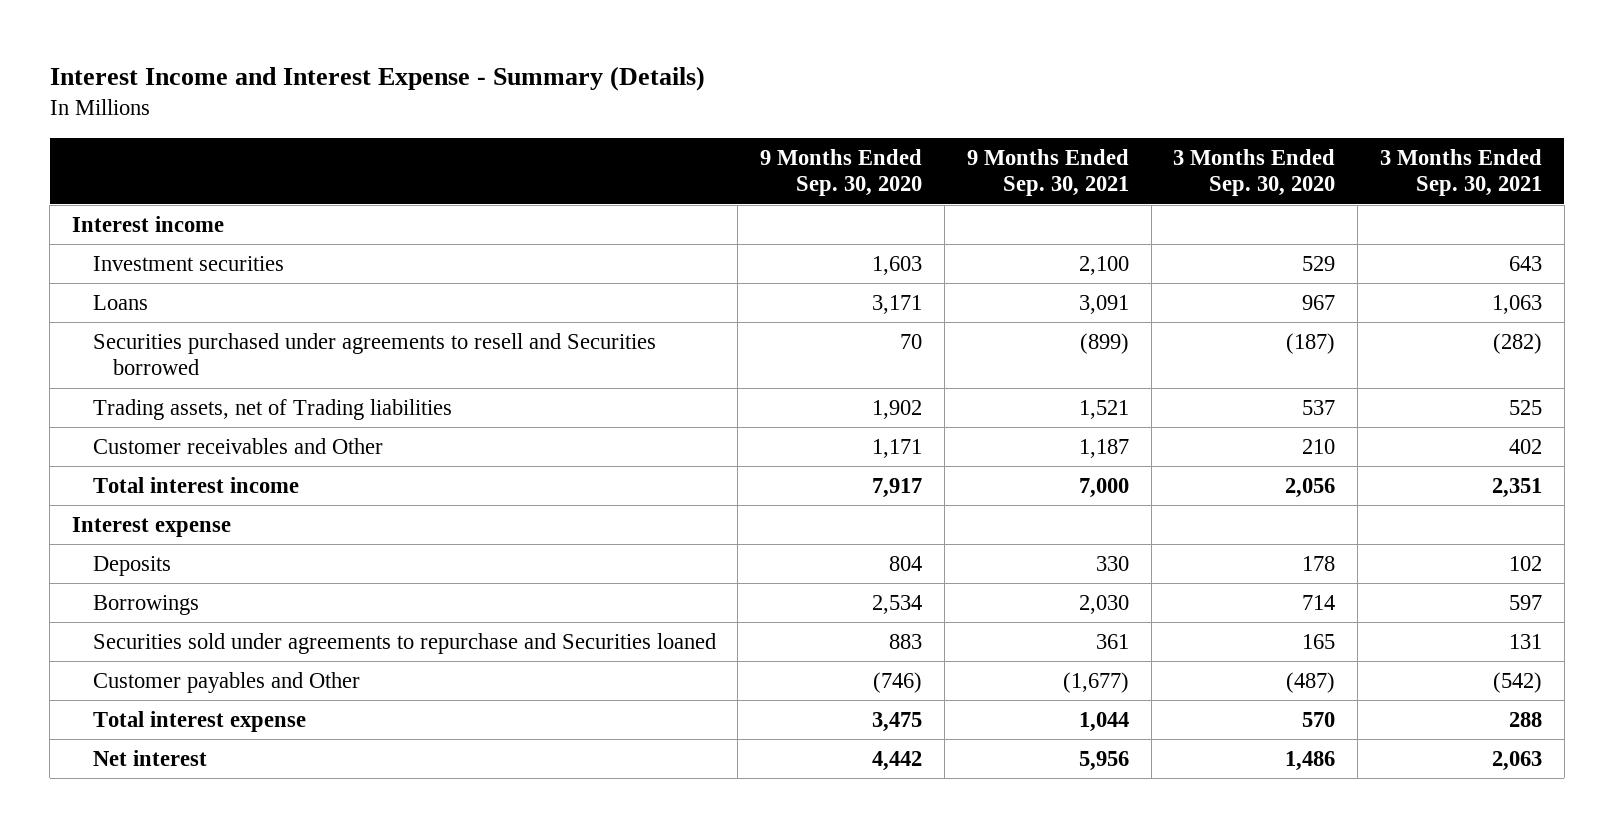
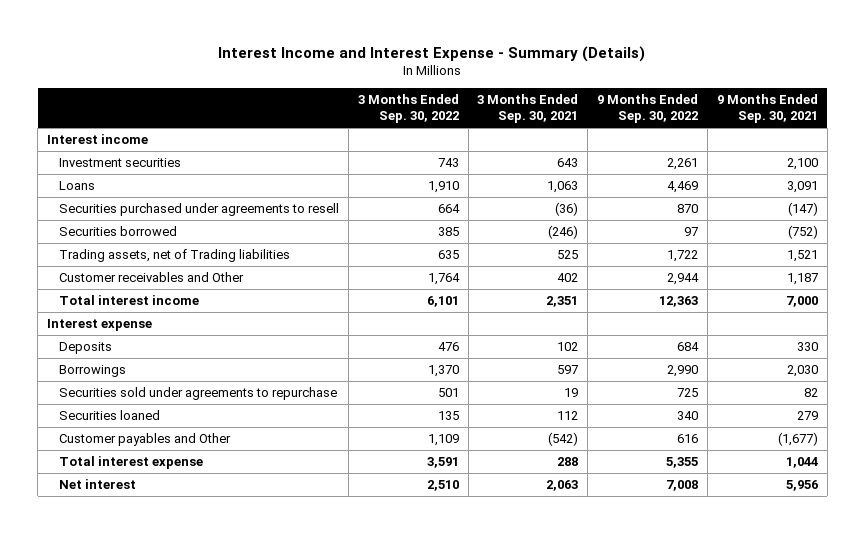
[760,148,923,197] 9 Months Ended Sep. 30, 2020 -> none
[1173,148,1336,197] 3 Months Ended Sep. 30, 2020 -> none
none -> [357,94,459,124] 3 Months Ended Sep. 30, 2022
none -> [597,94,699,124] 9 Months Ended Sep. 30, 2022
[92,333,656,376] Securities purchased under agreements to resell and Securities borrowed -> [58,203,339,217] Securities purchased under agreements to resell
[1079,333,1129,355] (899) -> [787,202,818,217] (147)
[1493,333,1543,355] (282) -> [555,202,579,217] (36)
none -> [58,226,177,237] Securities borrowed
[92,633,716,655] Securities sold under agreements to repurchase and Securities loaned -> [58,387,337,401] Securities sold under agreements to repurchase
[1095,634,1129,650] 361 -> [803,388,818,398] 82
[1509,634,1543,650] 131 -> [564,388,579,398] 19
none -> [58,410,160,421] Securities loaned

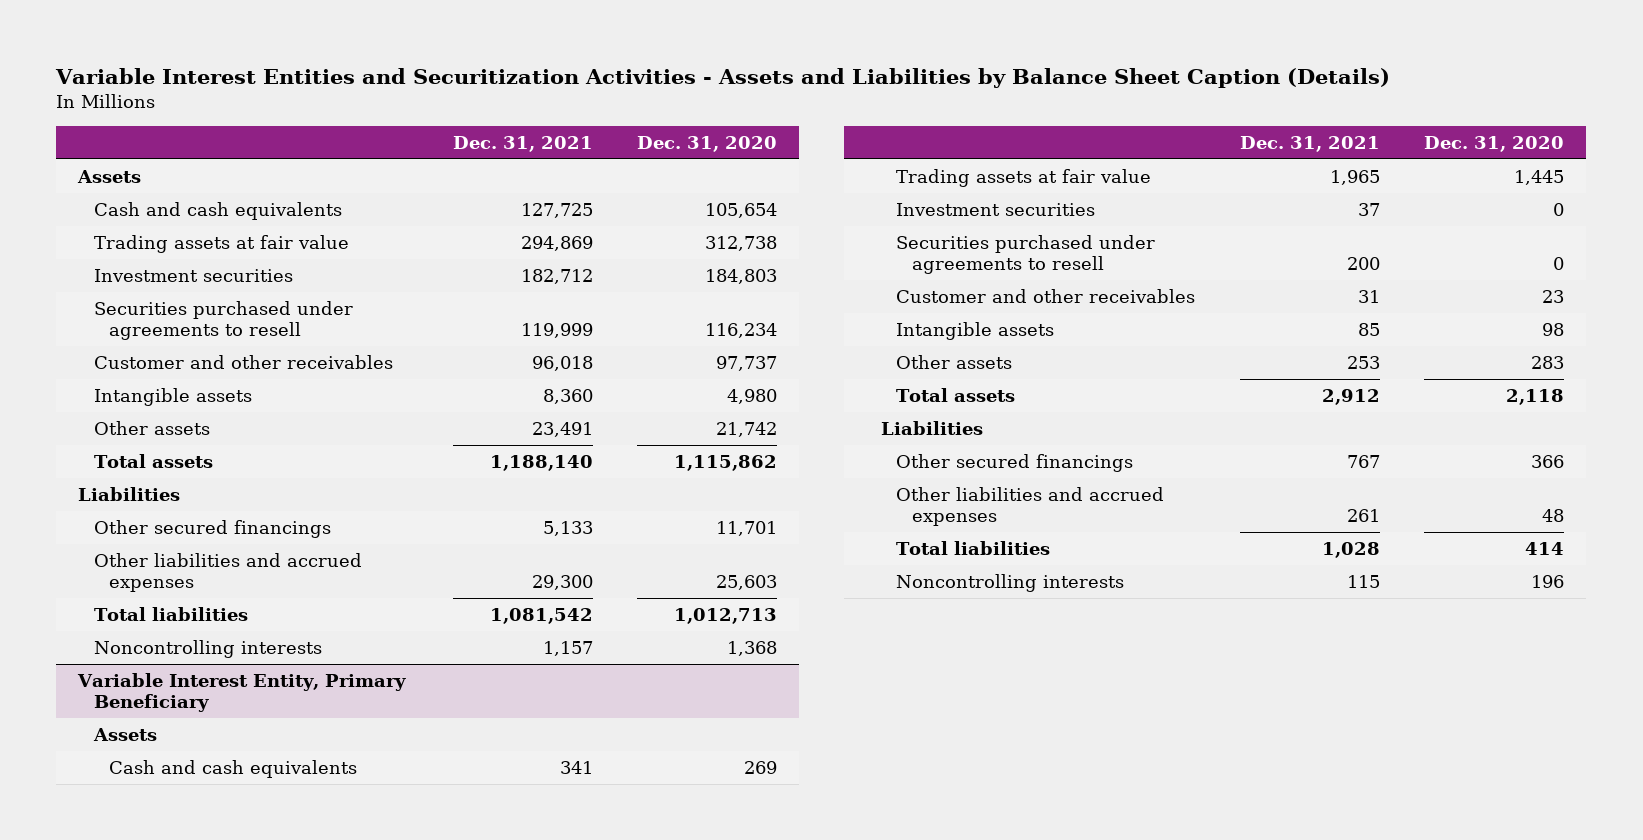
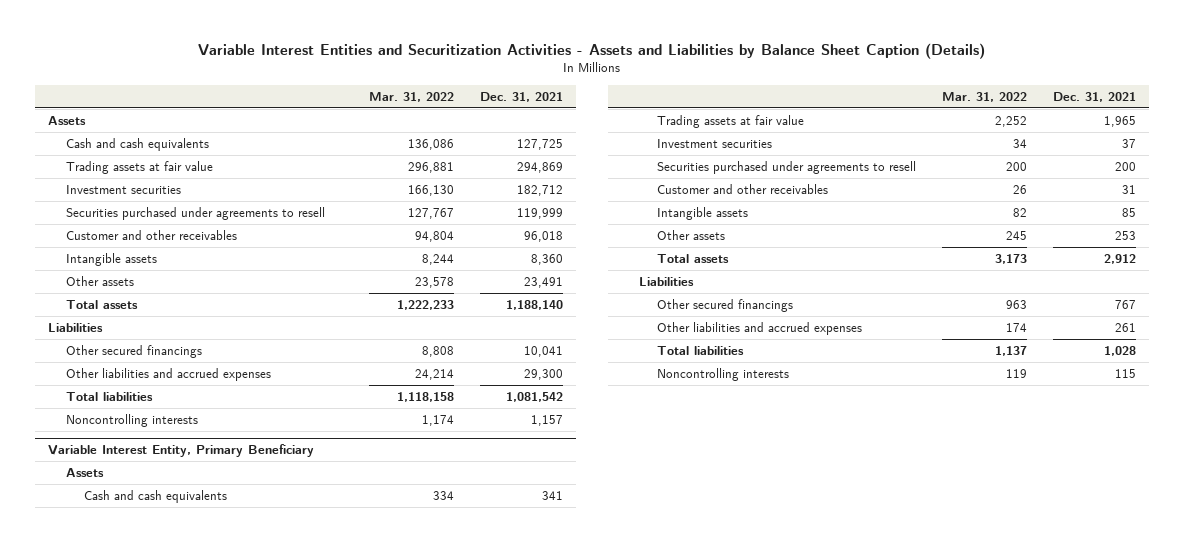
[636,135,777,152] Dec. 31, 2020 -> none
none -> [368,91,454,102] Mar. 31, 2022
[542,520,593,536] 5,133 -> [523,345,563,357] 10,041

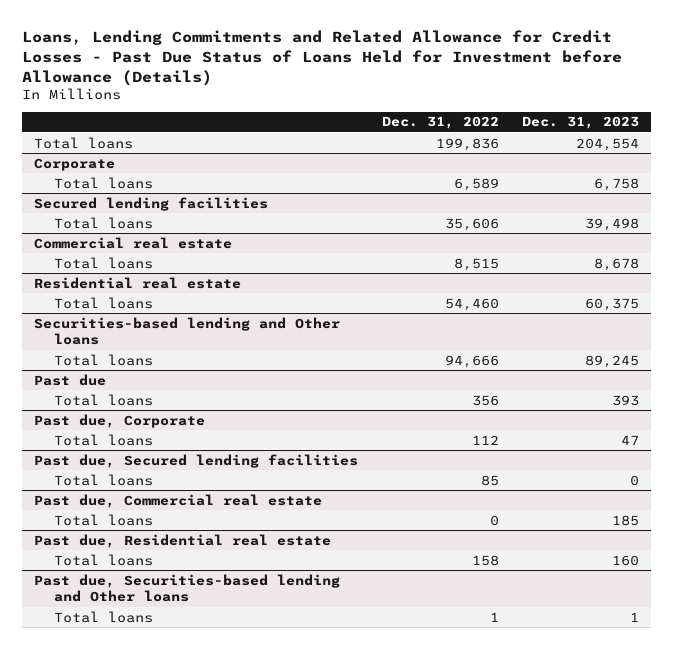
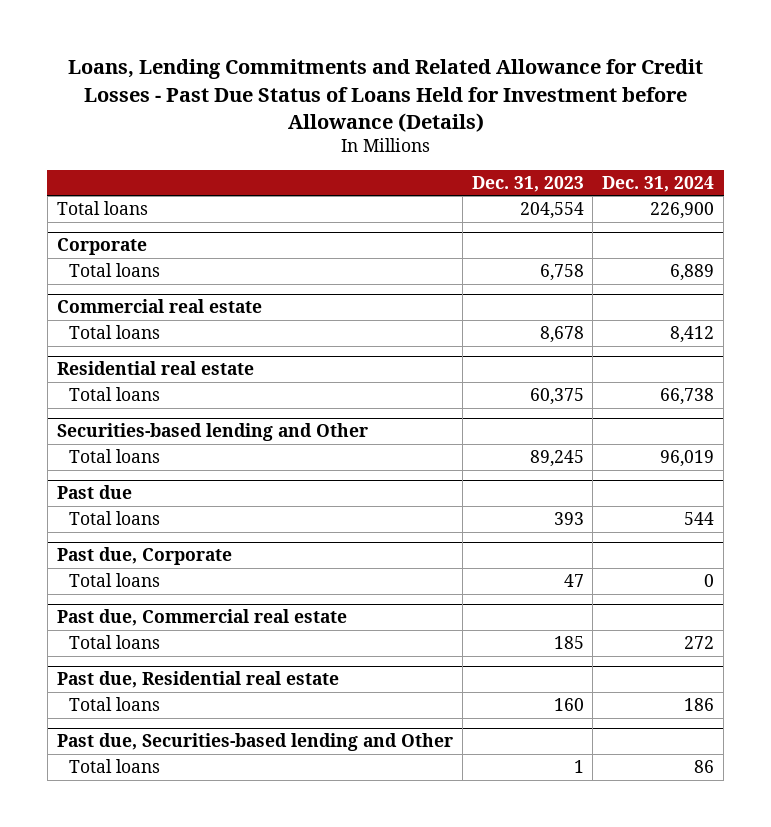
[381,116,499,130] Dec. 31, 2022 -> none
none -> [602,175,715,192] Dec. 31, 2024
[33,196,268,211] Secured lending facilities -> none
[53,216,153,229] Total loans -> none
[33,316,340,346] Securities-based lending and Other loans -> [56,423,368,442] Securities-based lending and Other
[33,453,358,468] Past due, Secured lending facilities -> none
[53,473,153,486] Total loans -> none
[33,573,340,603] Past due, Securities-based lending and Other loans -> [56,733,453,752] Past due, Securities-based lending and Other

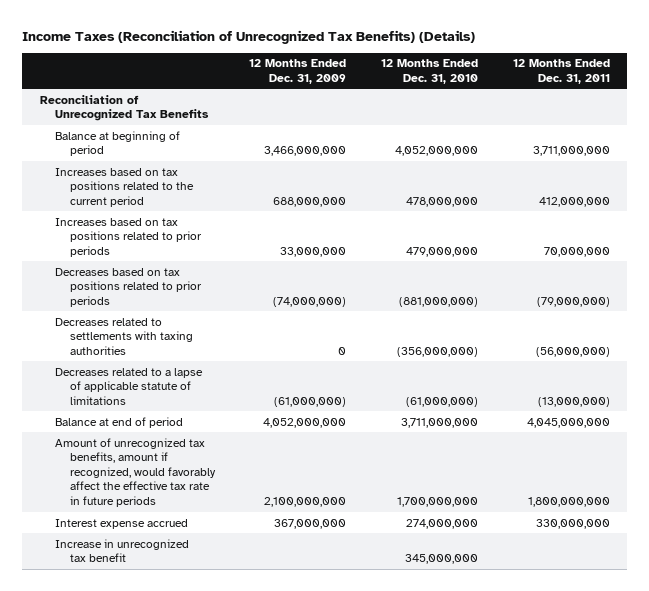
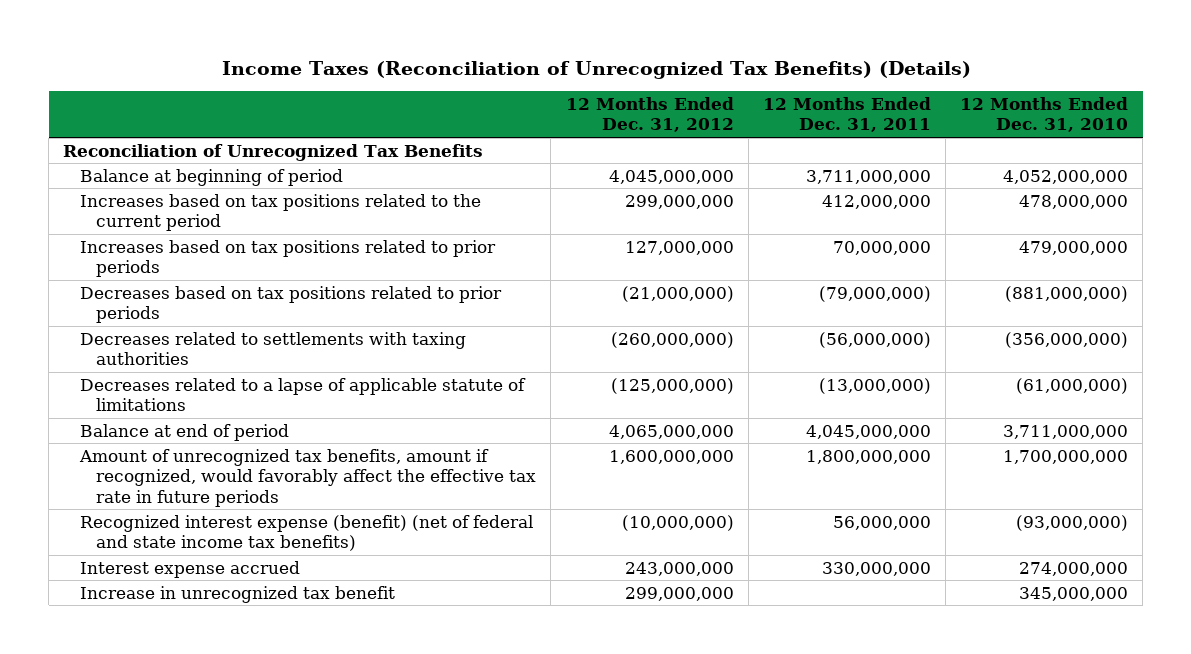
[249,59,347,84] 12 Months Ended Dec. 31, 2009 -> none
none -> [565,96,734,133] 12 Months Ended Dec. 31, 2012
none -> [79,514,533,552] Recognized interest expense (benefit) (net of federal and state income tax benefits)

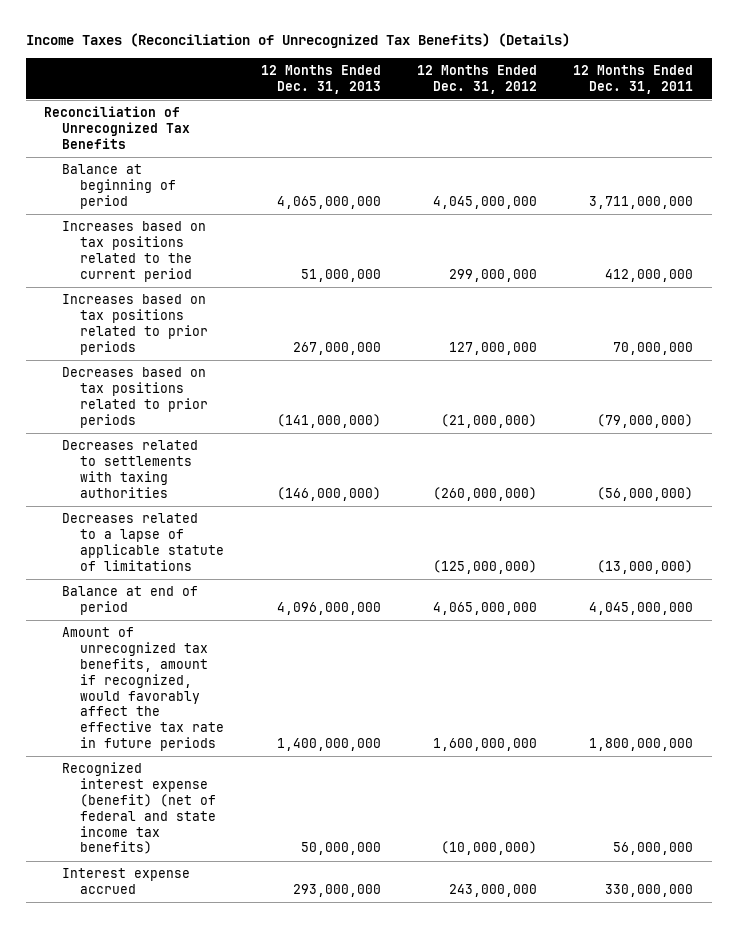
[960,96,1129,133] 12 Months Ended Dec. 31, 2010 -> none
none -> [260,64,381,94] 12 Months Ended Dec. 31, 2013
[79,585,395,603] Increase in unrecognized tax benefit -> none

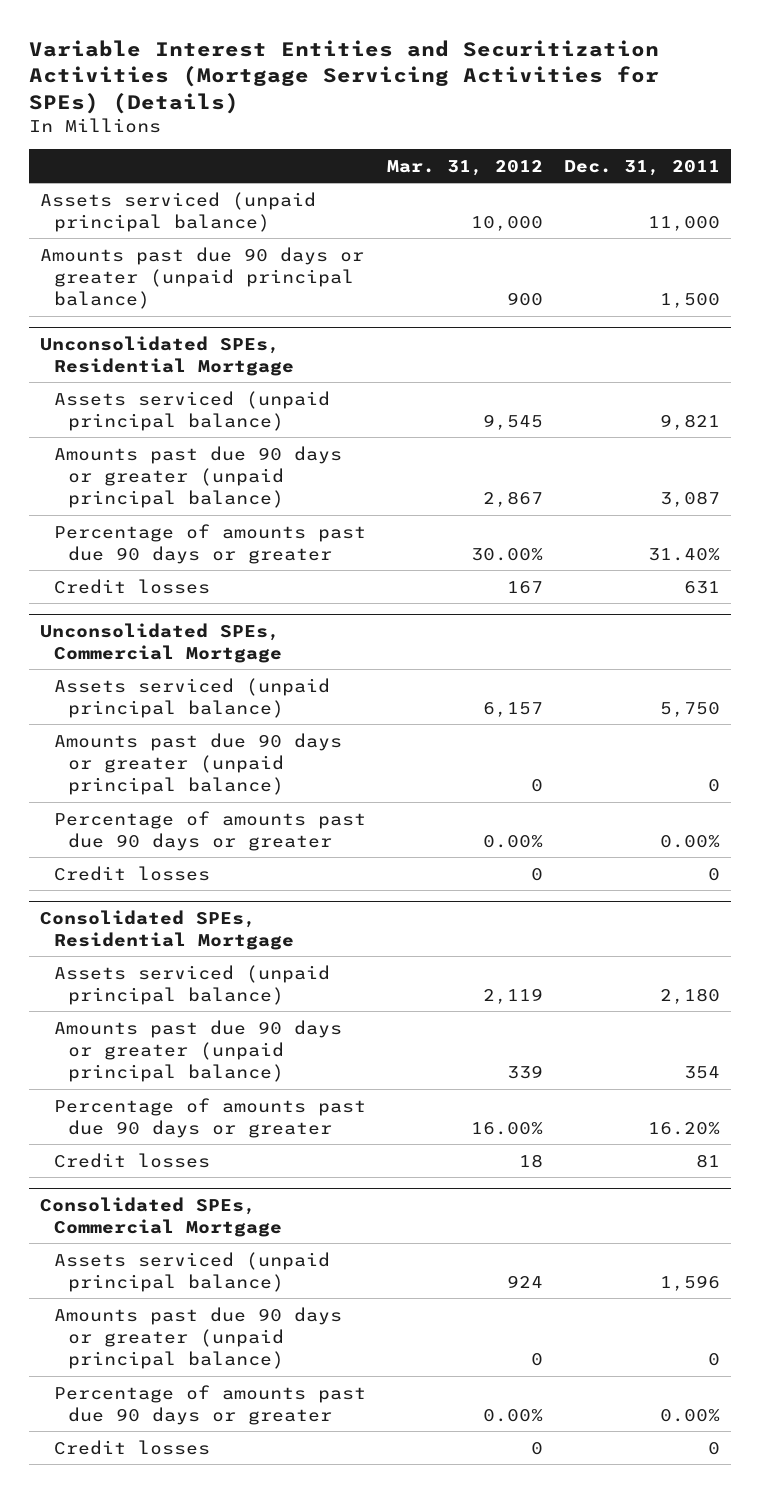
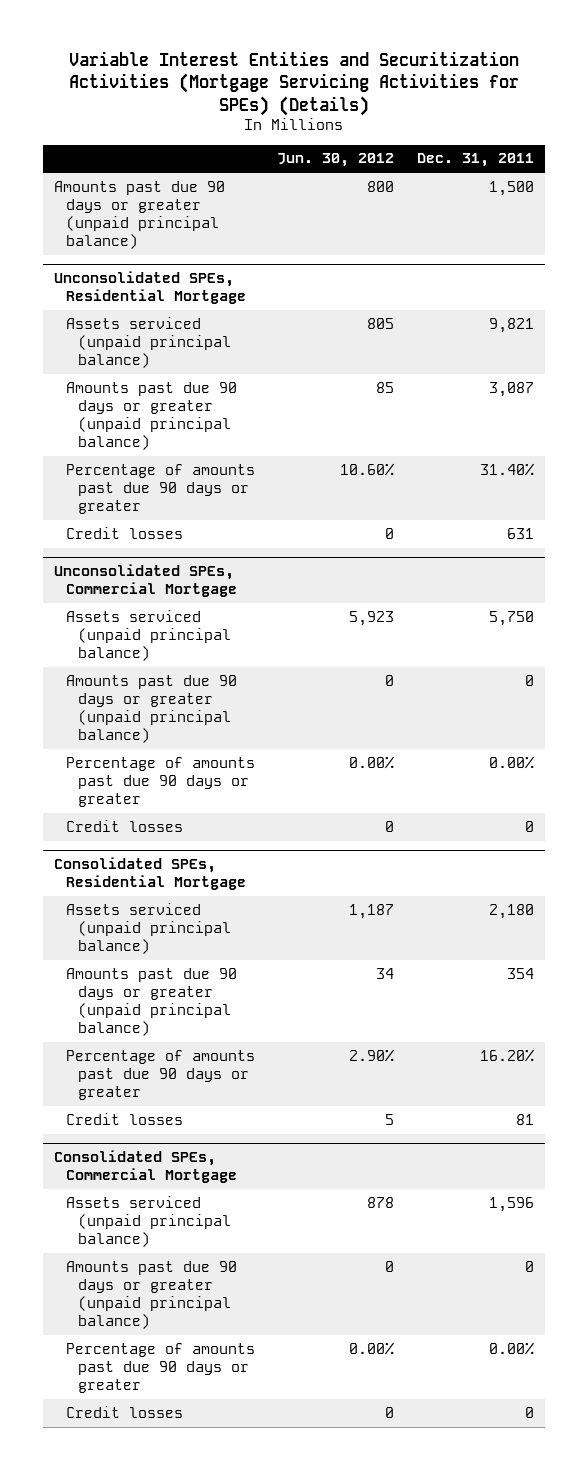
[386,159,543,176] Mar. 31, 2012 -> none
none -> [277,153,395,168] Jun. 30, 2012
[39,191,316,232] Assets serviced (unpaid principal balance) -> none

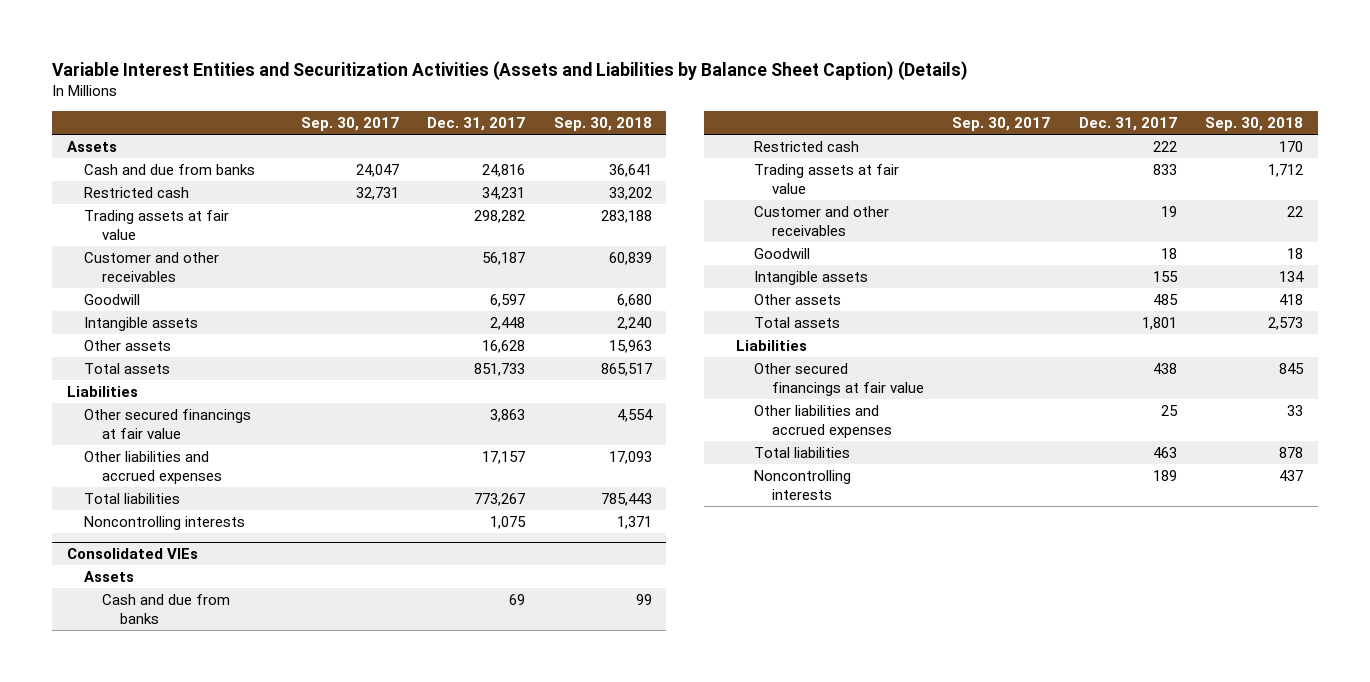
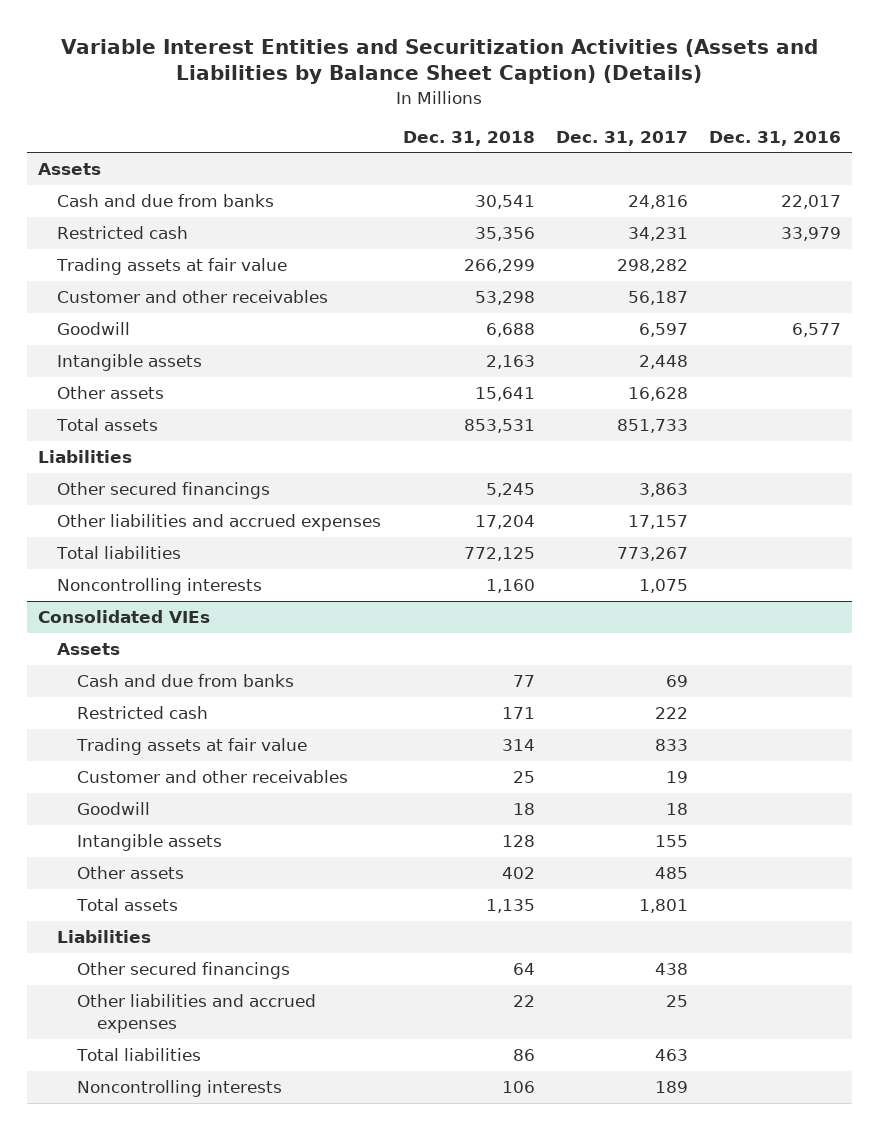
[300,116,399,131] Sep. 30, 2017 -> none
[553,116,652,131] Sep. 30, 2018 -> none
none -> [402,130,535,146] Dec. 31, 2018
none -> [709,130,842,146] Dec. 31, 2016
[84,408,252,439] Other secured financings at fair value -> [57,482,271,500] Other secured financings
[753,362,924,396] Other secured financings at fair value -> [77,962,291,980] Other secured financings

